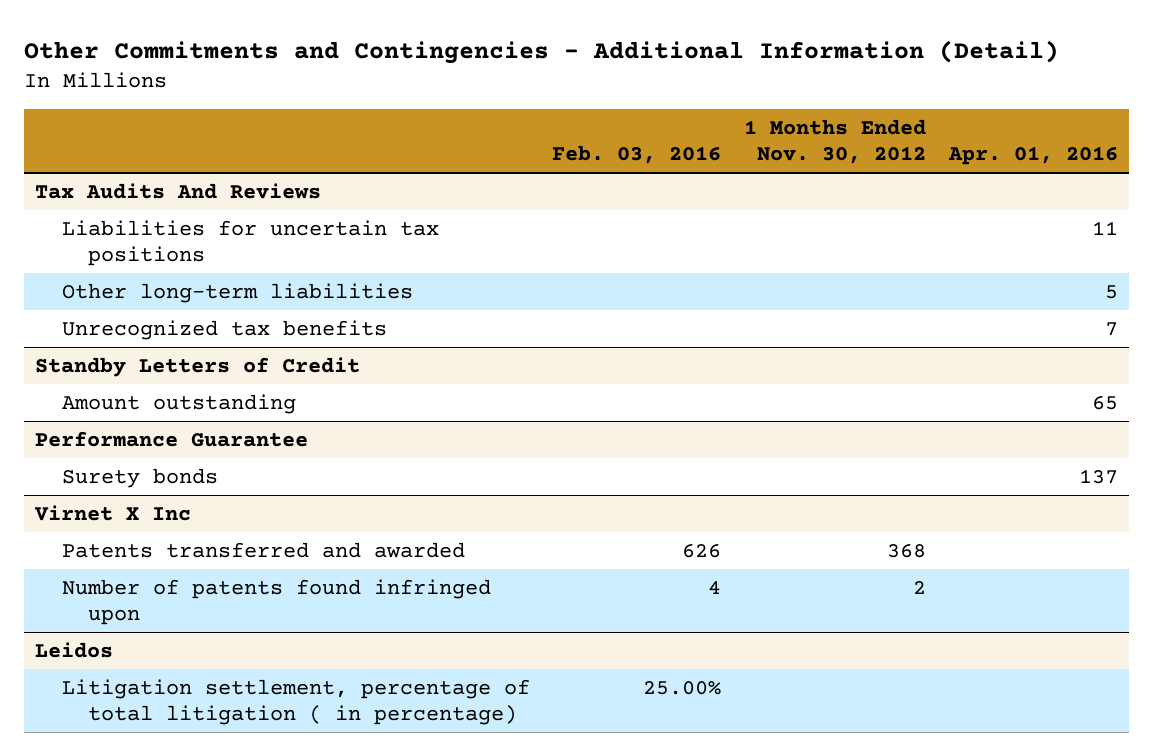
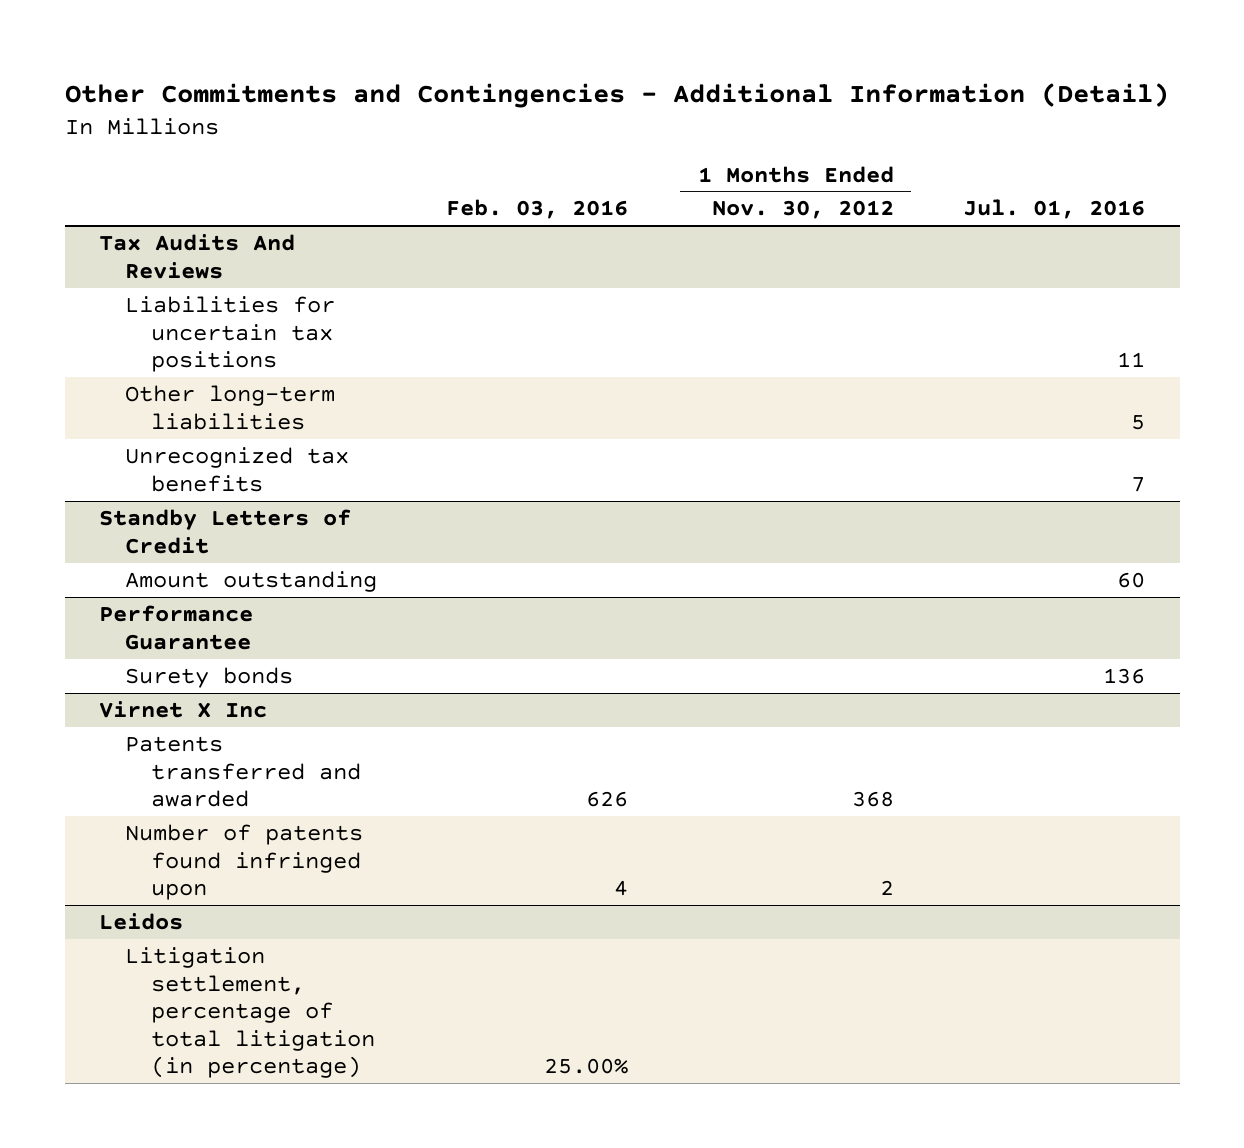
[947,146,1118,166] Apr. 01, 2016 -> none
none -> [962,199,1145,220] Jul. 01, 2016
[61,678,530,726] Litigation settlement, percentage of total litigation ( in percentage) -> [125,947,375,1079] Litigation settlement, percentage of total litigation (in percentage)

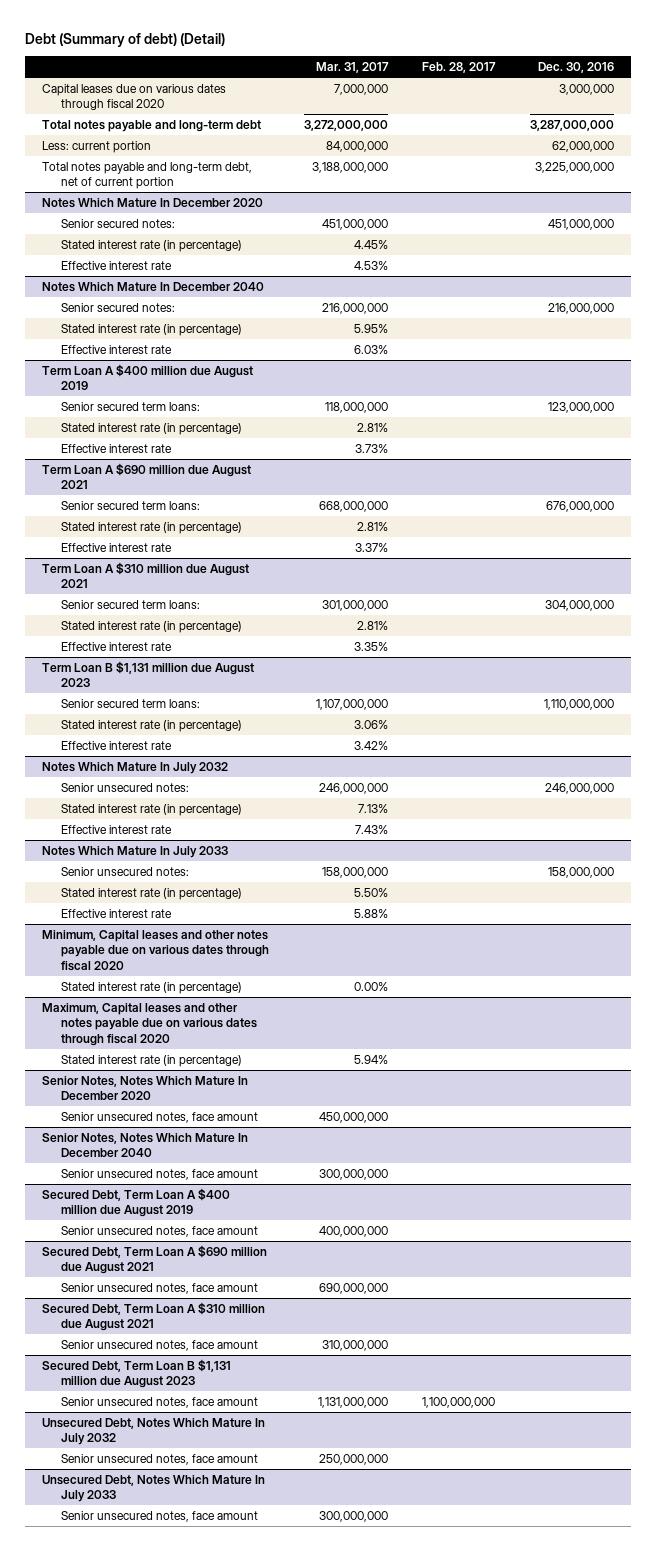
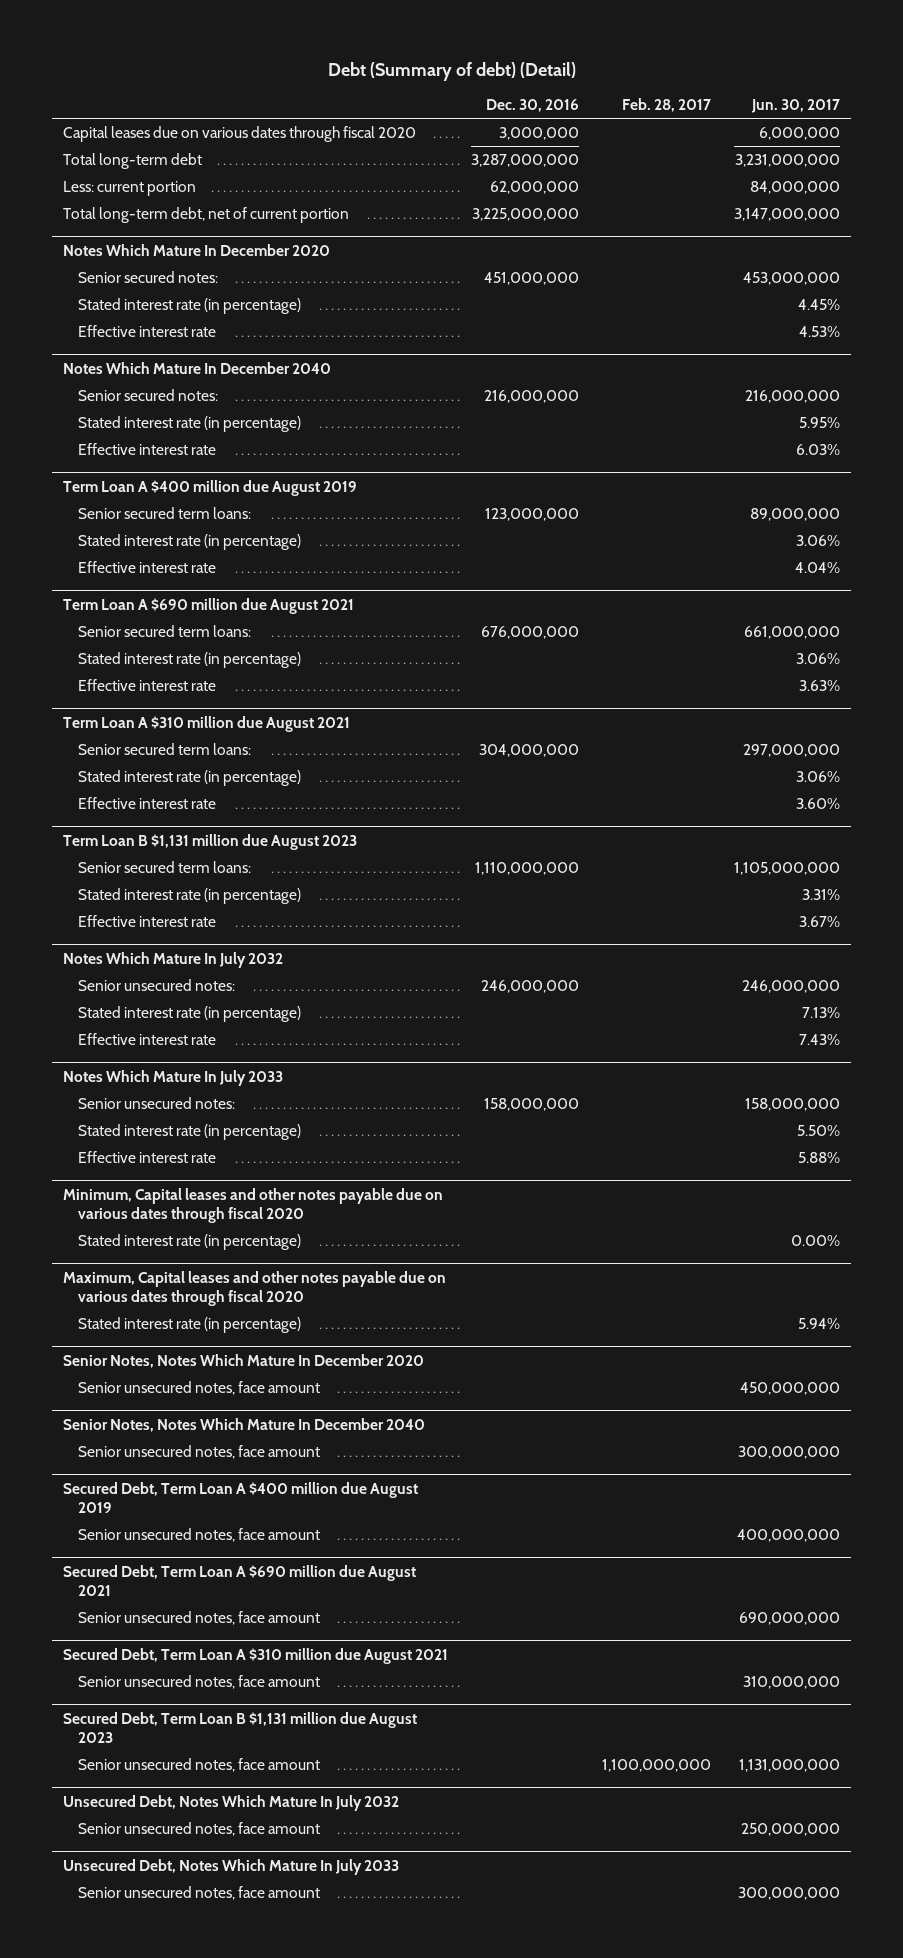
[315,62,389,74] Mar. 31, 2017 -> none
none -> [750,99,840,114] Jun. 30, 2017
[42,119,262,132] Total notes payable and long-term debt -> [63,152,203,169] Total long-term debt
[42,161,253,190] Total notes payable and long-term debt, net of current portion -> [63,206,350,223] Total long-term debt, net of current portion

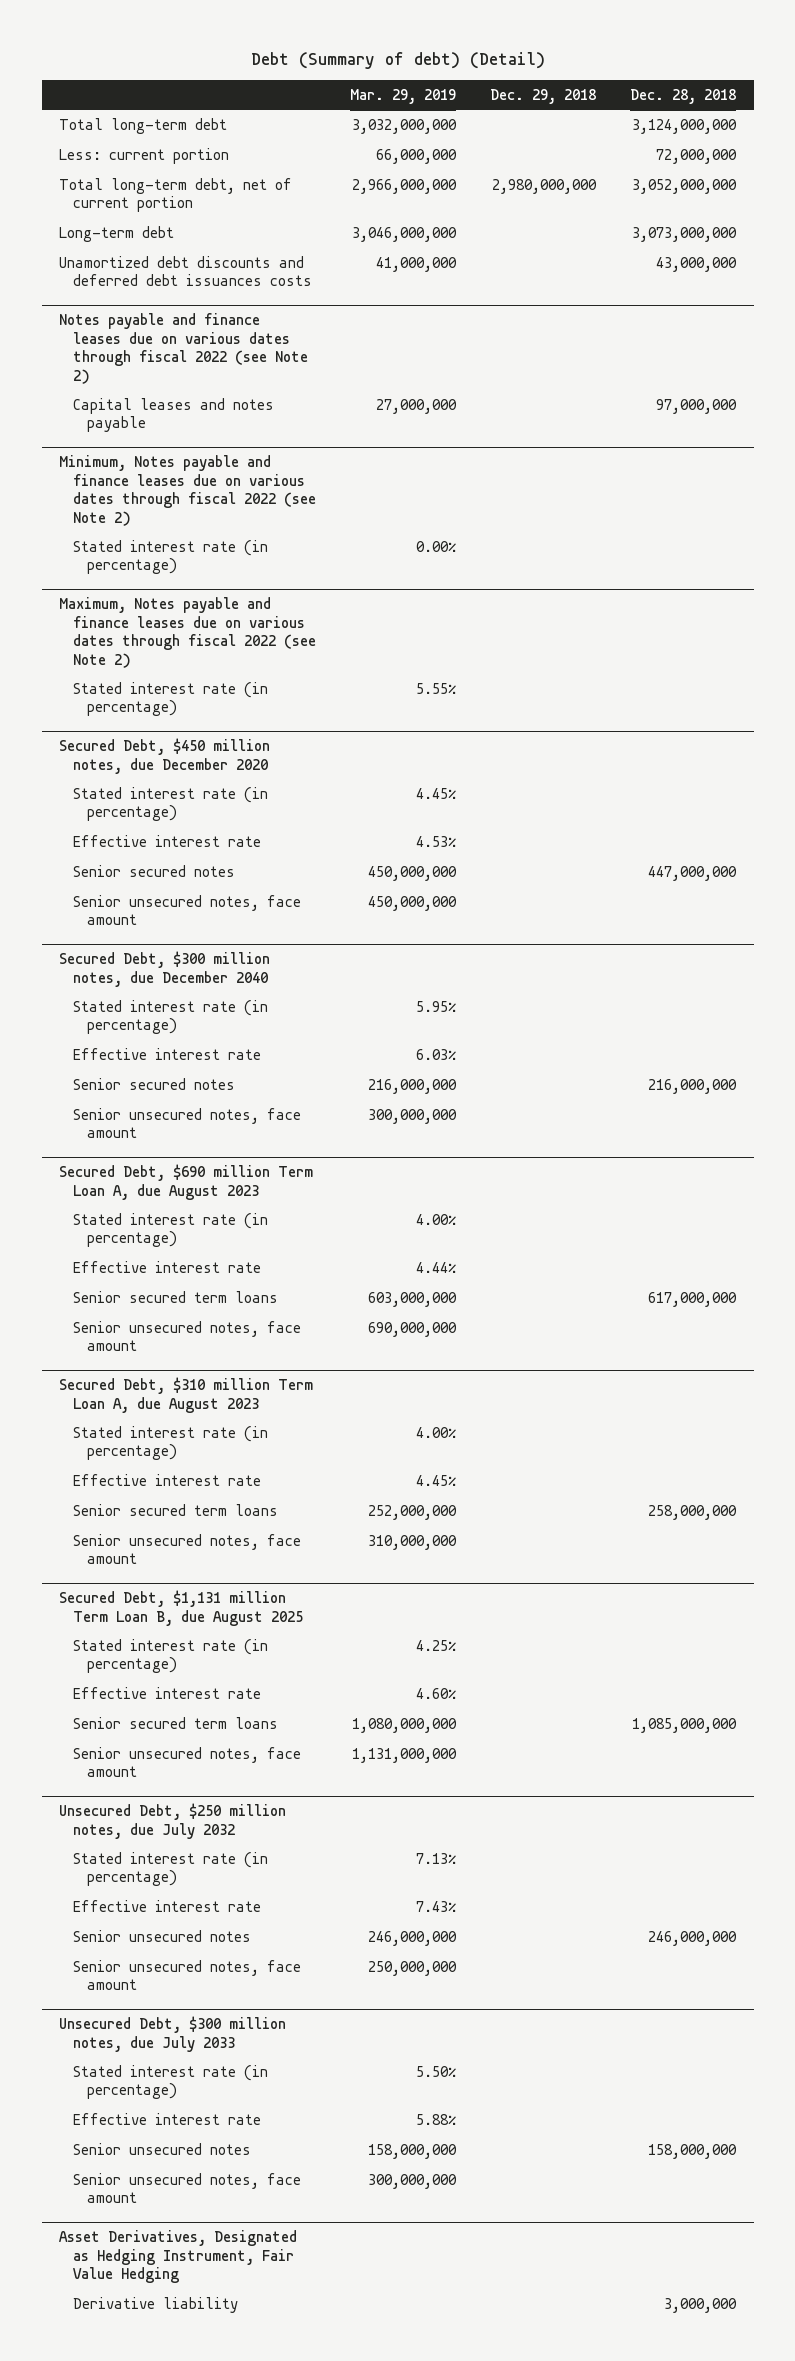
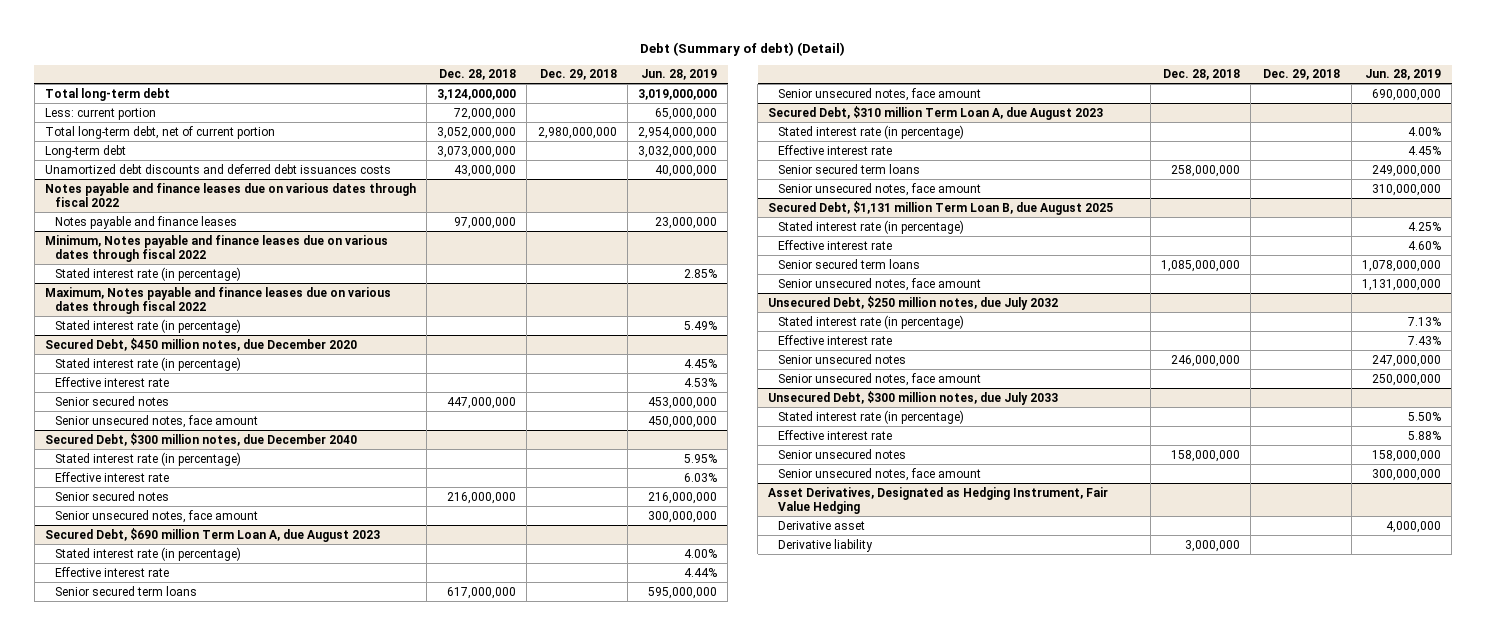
[350,88,457,104] Mar. 29, 2019 -> none
none -> [641,69,718,81] Jun. 28, 2019
[59,313,309,384] Notes payable and finance leases due on various dates through fiscal 2022 (see Note 2) -> none
[73,397,275,433] Capital leases and notes payable -> none
none -> [44,182,416,208] Notes payable and finance leases due on various dates through fiscal 2022
none -> [54,215,237,229] Notes payable and finance leases
[59,455,317,526] Minimum, Notes payable and finance leases due on various dates through fiscal 2022 (see Note 2) -> [44,234,388,263] Minimum, Notes payable and finance leases due on various dates through fiscal 2022
[59,597,317,668] Maximum, Notes payable and finance leases due on various dates through fiscal 2022 (see Note 2) -> [44,286,391,315] Maximum, Notes payable and finance leases due on various dates through fiscal 2022
none -> [778,520,866,530] Derivative asset

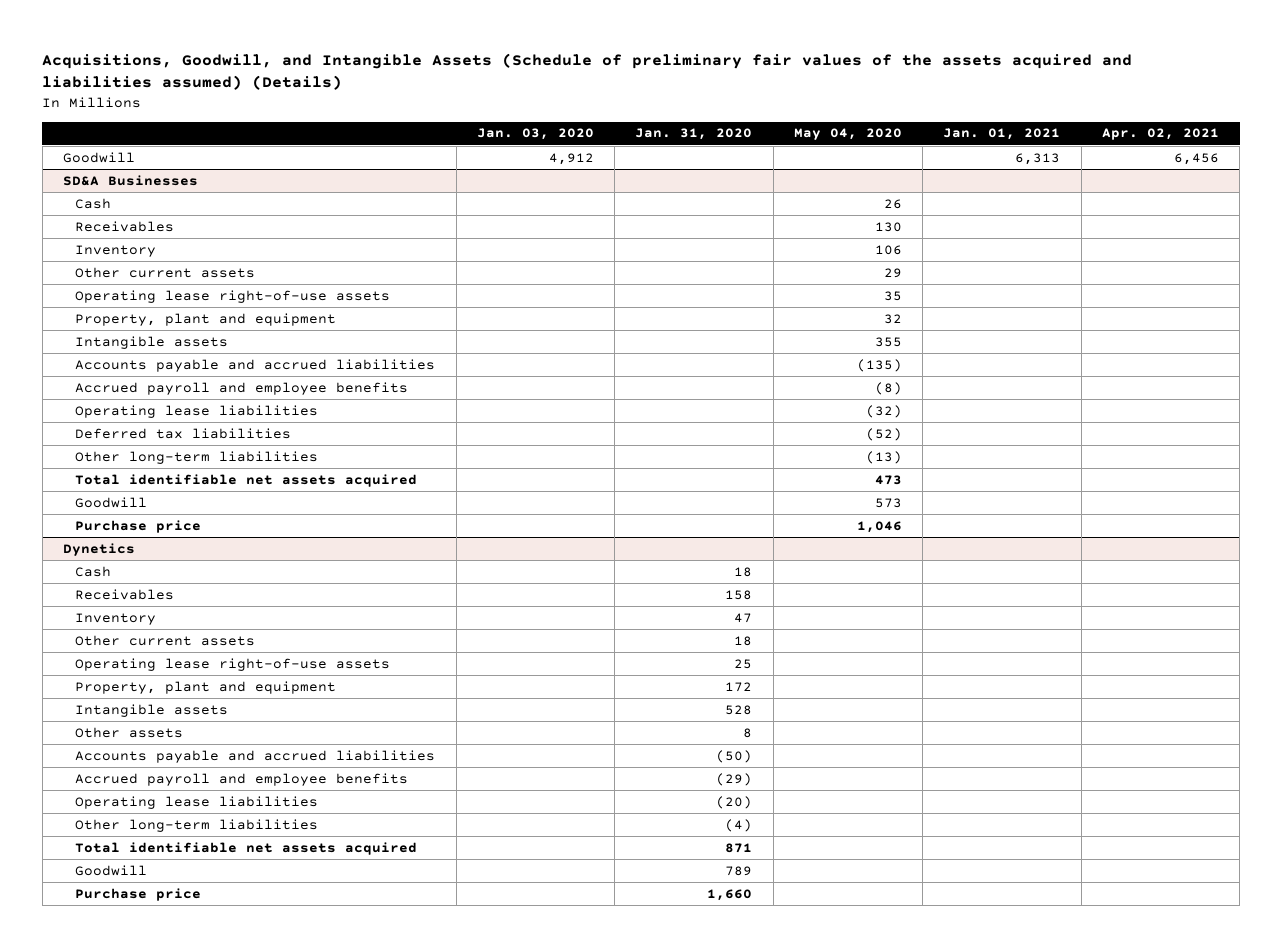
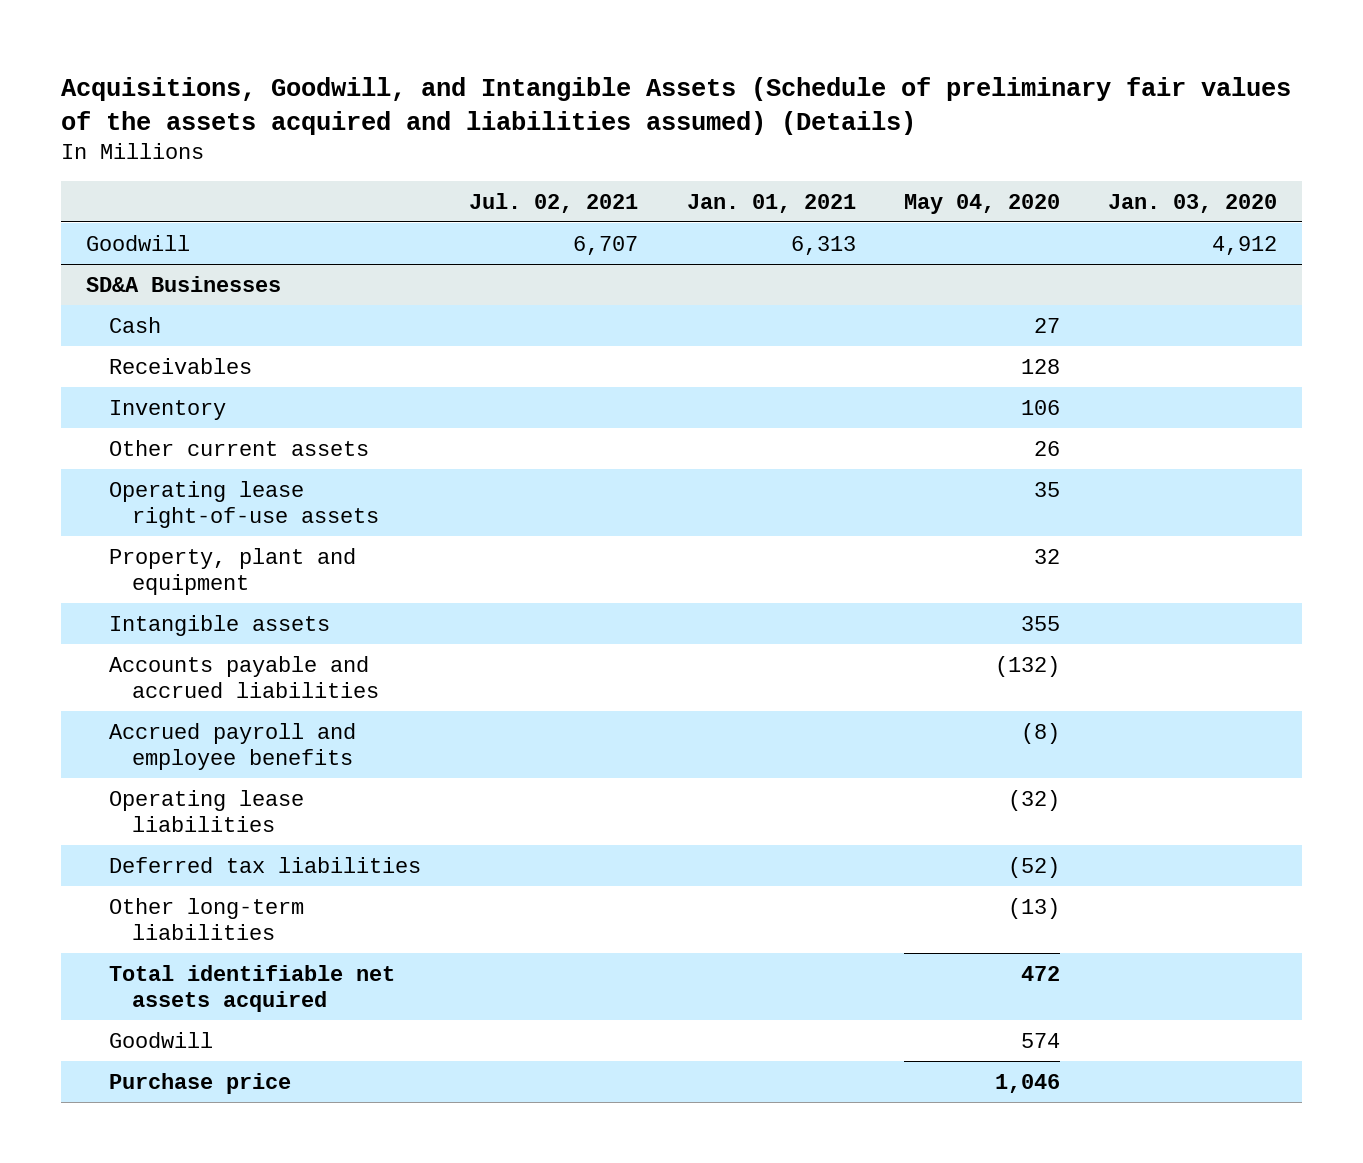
[635,128,753,141] Jan. 31, 2020 -> none
[1102,128,1220,141] Apr. 02, 2021 -> none
none -> [469,192,639,213] Jul. 02, 2021
[883,198,902,209] 26 -> [1034,317,1061,333] 27
[874,221,902,232] 130 -> [1021,358,1061,374] 128
[883,267,902,278] 29 -> [1034,440,1061,456] 26
[856,358,902,372] (135) -> [995,655,1061,677] (132)
[874,474,902,485] 473 -> [1021,965,1061,981] 472
[874,497,902,508] 573 -> [1021,1032,1061,1048] 574
[62,542,135,556] Dynetics -> none
[75,565,112,577] Cash -> none
[75,588,175,600] Receivables -> none
[75,612,157,625] Inventory -> none
[75,634,256,646] Other current assets -> none
[75,657,391,671] Operating lease right-of-use assets -> none
[75,680,337,694] Property, plant and equipment -> none
[75,703,229,717] Intangible assets -> none
[75,726,184,738] Other assets -> none
[75,749,436,763] Accounts payable and accrued liabilities -> none
[75,772,409,786] Accrued payroll and employee benefits -> none
[75,795,319,809] Operating lease liabilities -> none
[75,818,319,832] Other long-term liabilities -> none
[75,841,418,855] Total identifiable net assets acquired -> none
[75,864,148,876] Goodwill -> none
[75,887,202,901] Purchase price -> none

